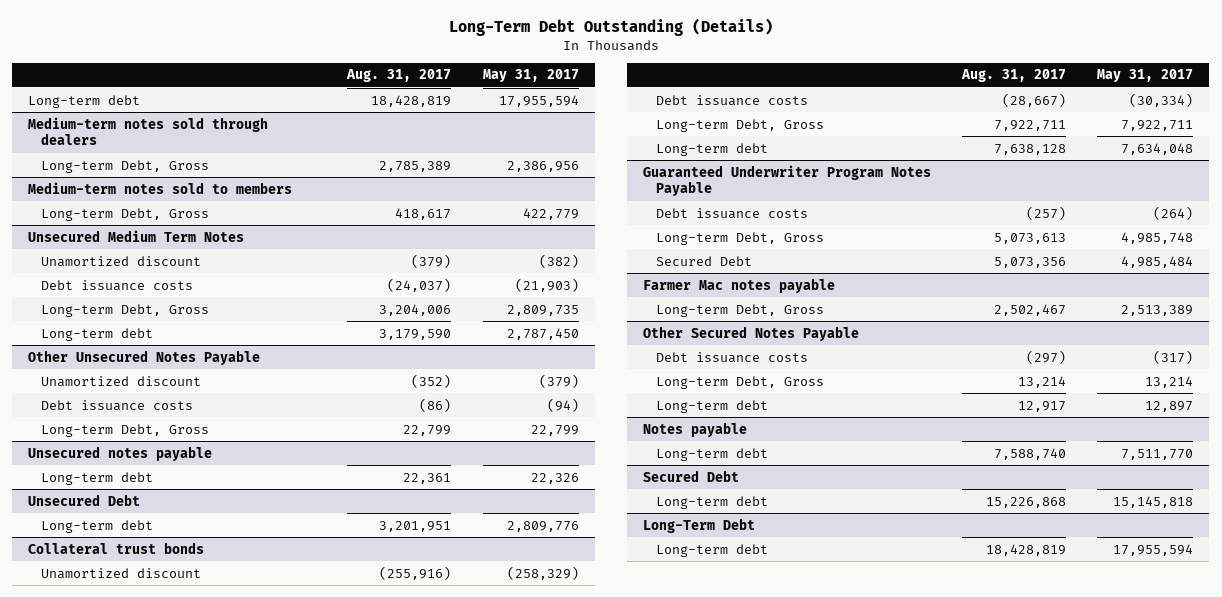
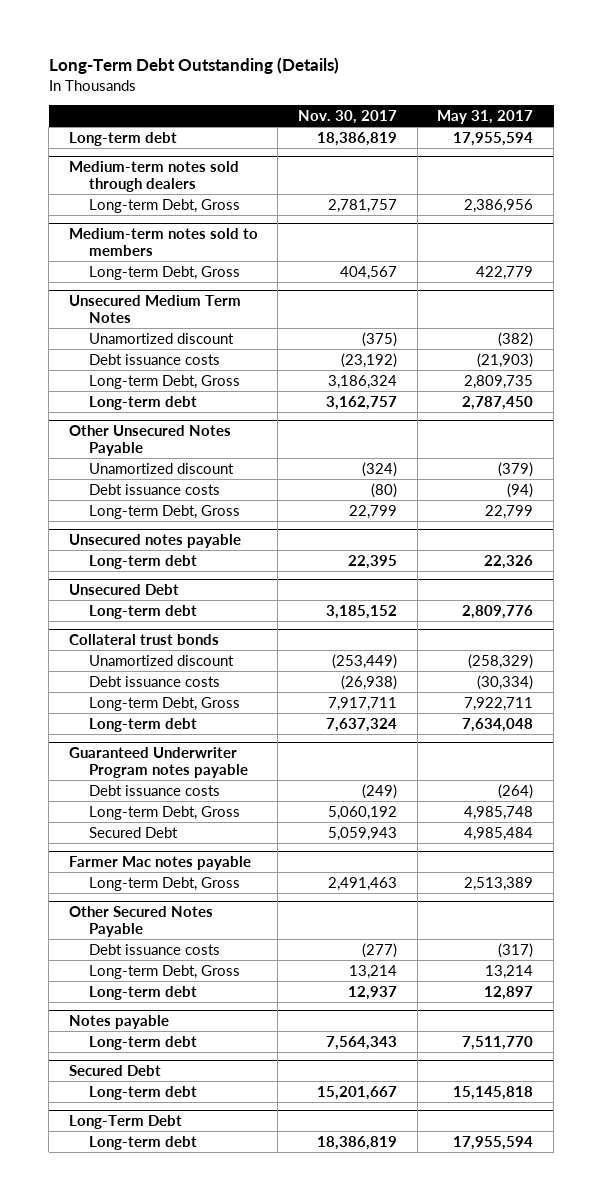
[346,69,452,83] Aug. 31, 2017 -> none
none -> [298,110,398,125] Nov. 30, 2017
[642,164,931,197] Guaranteed Underwriter Program Notes Payable -> [68,747,249,779] Guaranteed Underwriter Program notes payable

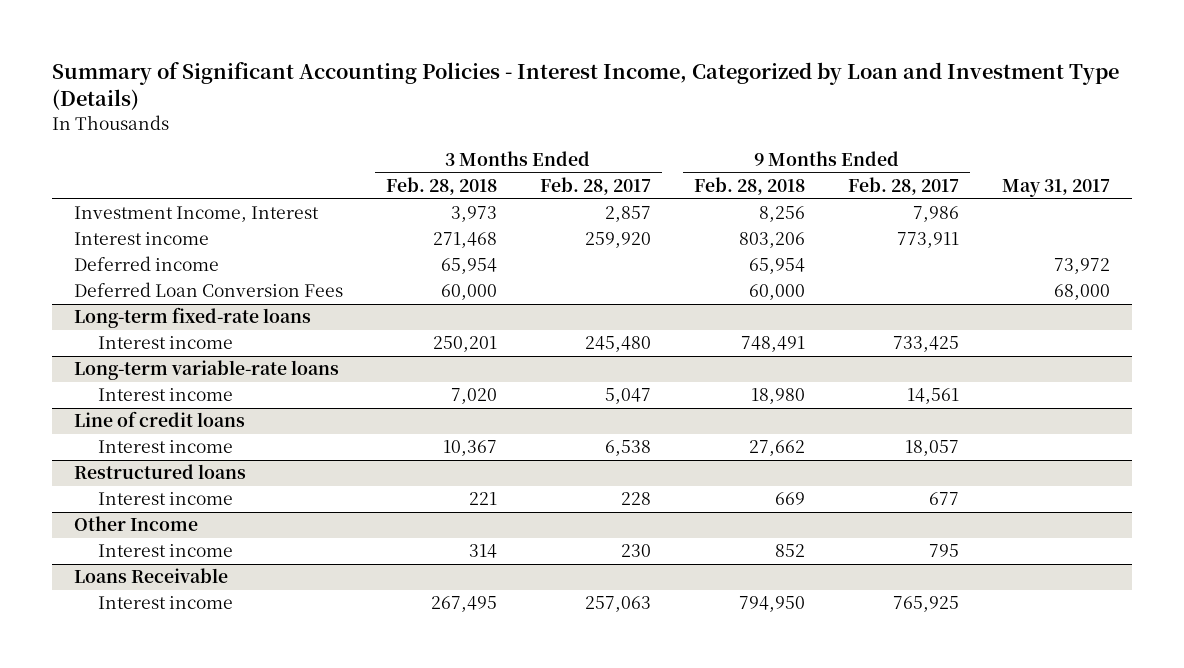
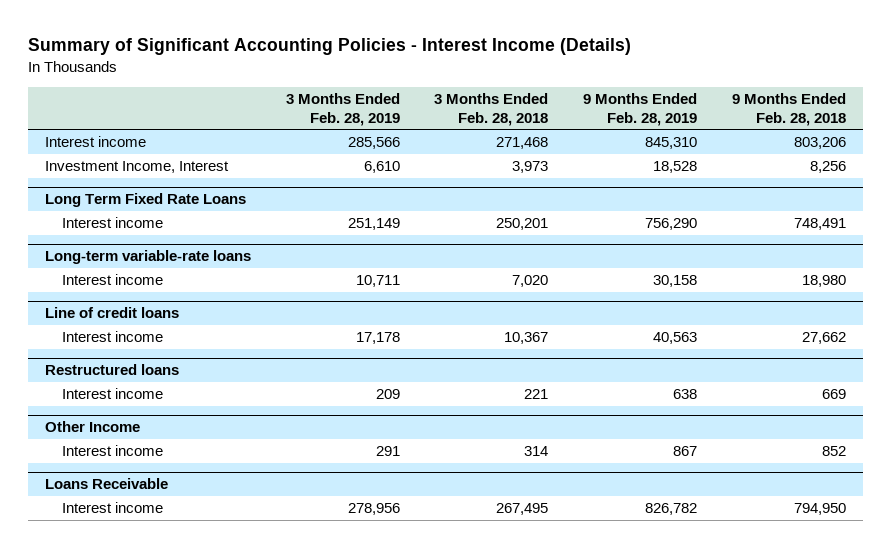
[52,62,1120,111] Summary of Significant Accounting Policies - Interest Income, Categorized by Loan and Investment Type (Details) -> [27,38,631,56] Summary of Significant Accounting Policies - Interest Income (Details)
[540,177,652,196] Feb. 28, 2017 -> none
[848,177,960,196] Feb. 28, 2017 -> none
[1002,179,1111,198] May 31, 2017 -> none
none -> [285,93,400,126] 3 Months Ended Feb. 28, 2019
none -> [583,93,698,126] 9 Months Ended Feb. 28, 2019
[73,256,219,272] Deferred income -> none
[73,282,343,298] Deferred Loan Conversion Fees -> none
[73,206,319,223] Investment Income, Interest -> [45,161,230,174] Investment Income, Interest
[73,307,311,329] Long-term fixed-rate loans -> [45,193,247,208] Long Term Fixed Rate Loans

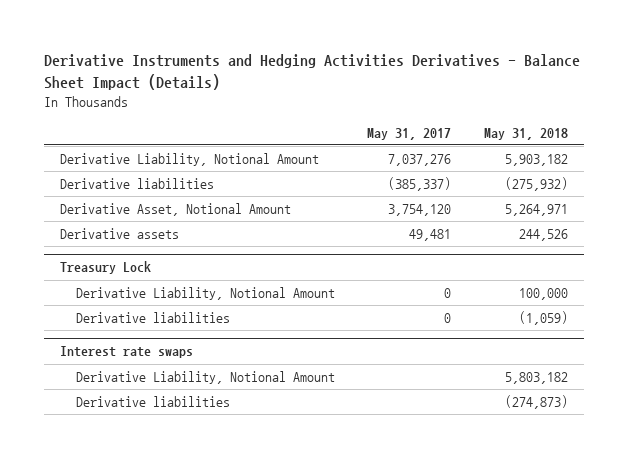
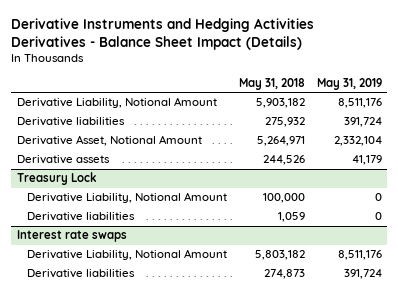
[367,127,452,140] May 31, 2017 -> none
none -> [316,78,382,91] May 31, 2019
[504,177,568,192] (275,932) -> [265,117,306,128] 275,932
[518,311,568,326] (1,059) -> [278,212,306,223] 1,059
[504,395,568,410] (274,873) -> [264,269,306,280] 274,873

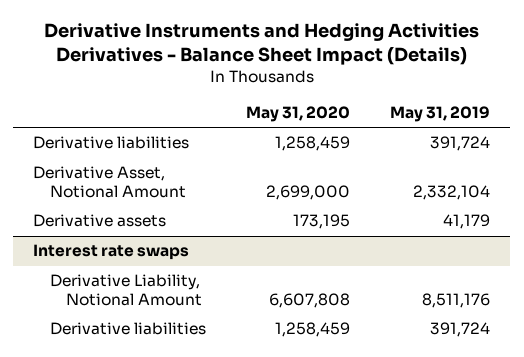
[239,78,306,91] May 31, 2018 -> none
none -> [245,106,350,123] May 31, 2020
[16,97,217,109] Derivative Liability, Notional Amount -> none
[16,172,97,186] Treasury Lock -> none
[27,192,228,204] Derivative Liability, Notional Amount -> none
[27,212,136,222] Derivative liabilities -> none

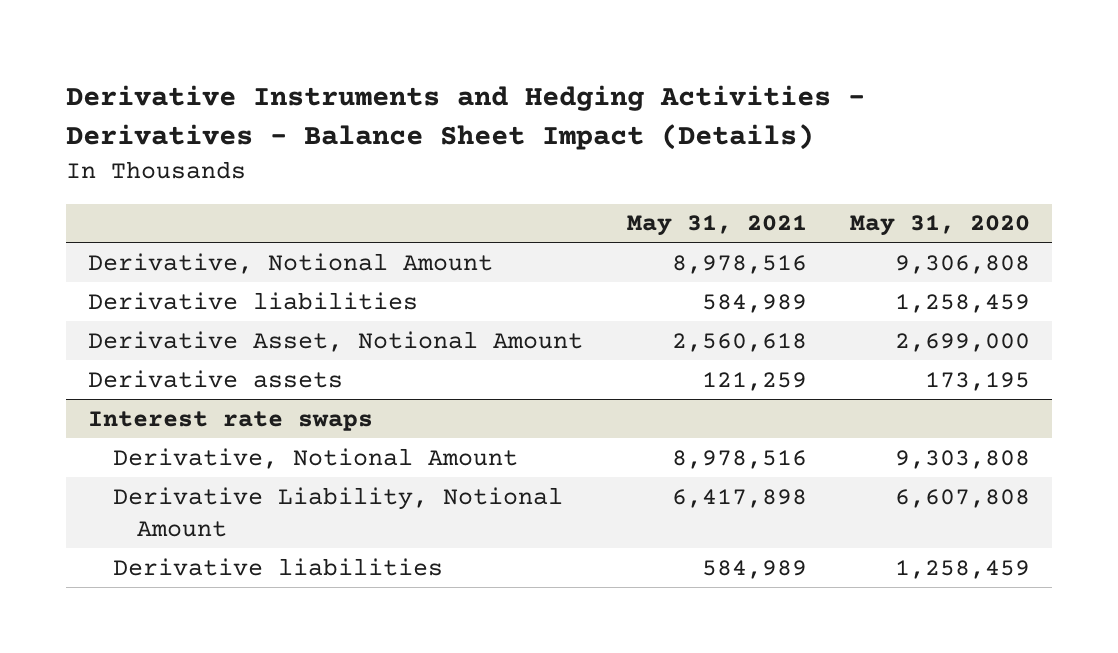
[43,23,479,66] Derivative Instruments and Hedging Activities Derivatives - Balance Sheet Impact (Details) -> [66,85,866,151] Derivative Instruments and Hedging Activities - Derivatives - Balance Sheet Impact (Details)
[390,106,491,123] May 31, 2019 -> none
none -> [626,215,807,237] May 31, 2021
none -> [88,252,494,274] Derivative, Notional Amount
none -> [112,447,518,469] Derivative, Notional Amount

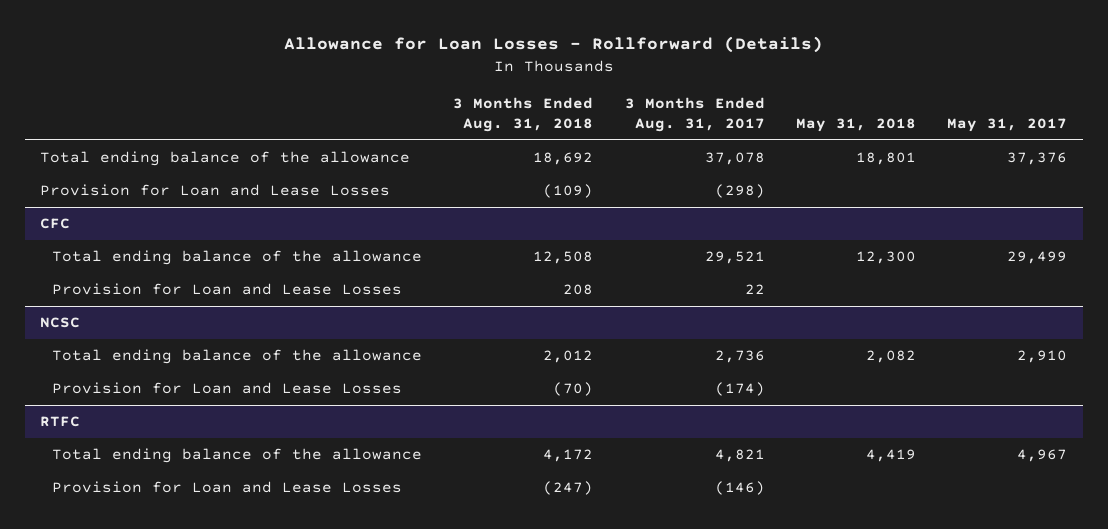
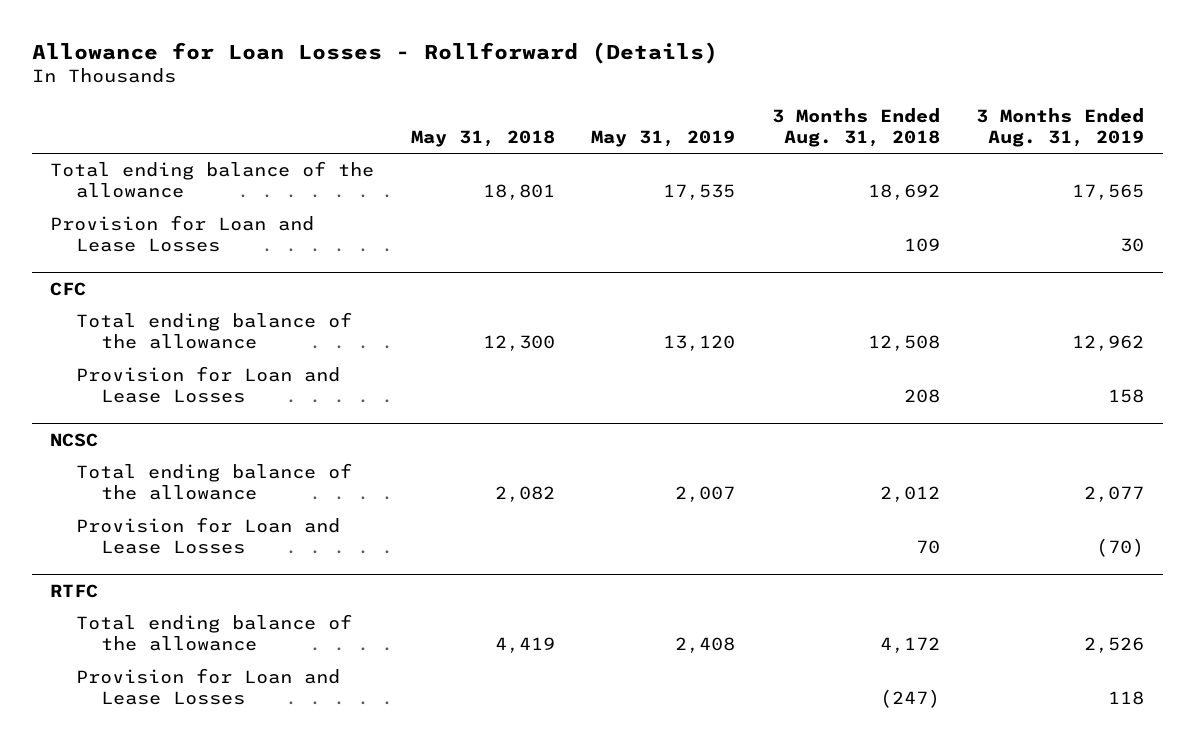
[624,96,765,133] 3 Months Ended Aug. 31, 2017 -> none
[947,118,1068,133] May 31, 2017 -> none
none -> [591,129,736,147] May 31, 2019
none -> [976,107,1145,147] 3 Months Ended Aug. 31, 2019
[543,184,594,199] (109) -> [903,238,940,253] 109
[553,382,594,397] (70) -> [915,540,940,555] 70

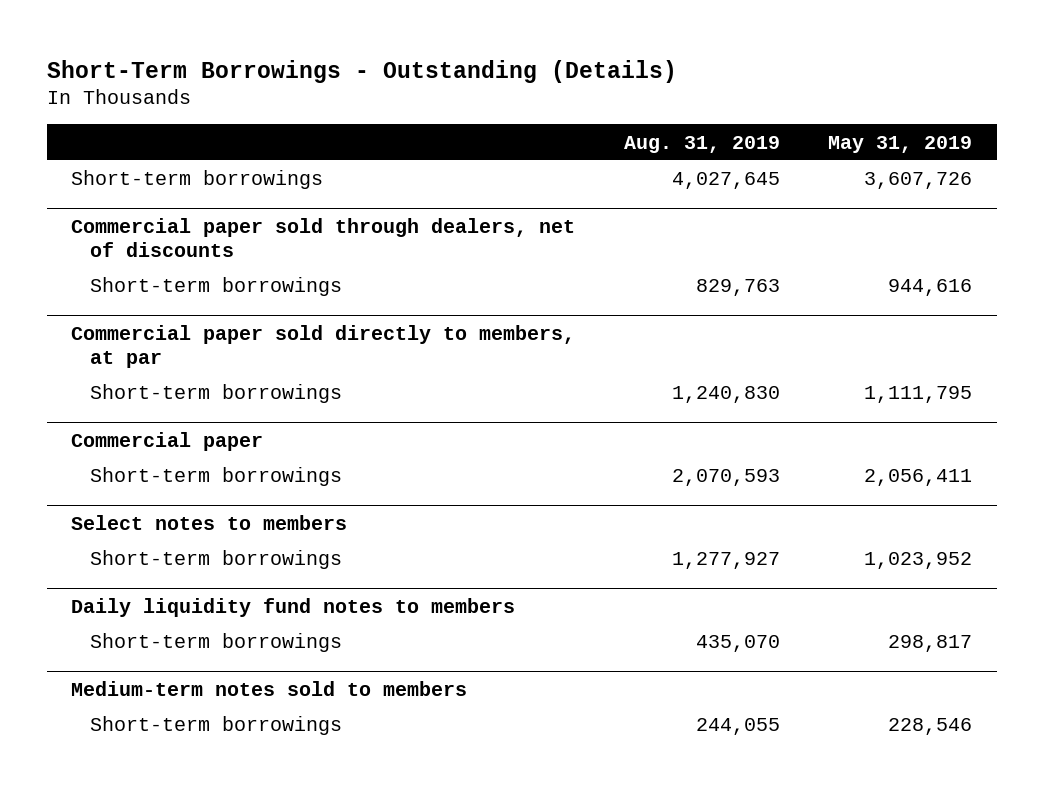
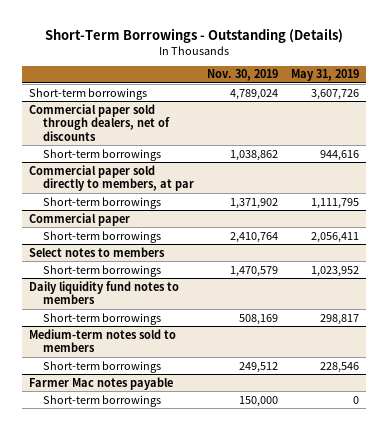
[623,135,780,153] Aug. 31, 2019 -> none
none -> [207,69,279,82] Nov. 30, 2019
none -> [28,376,173,390] Farmer Mac notes payable
none -> [43,394,162,407] Short-term borrowings

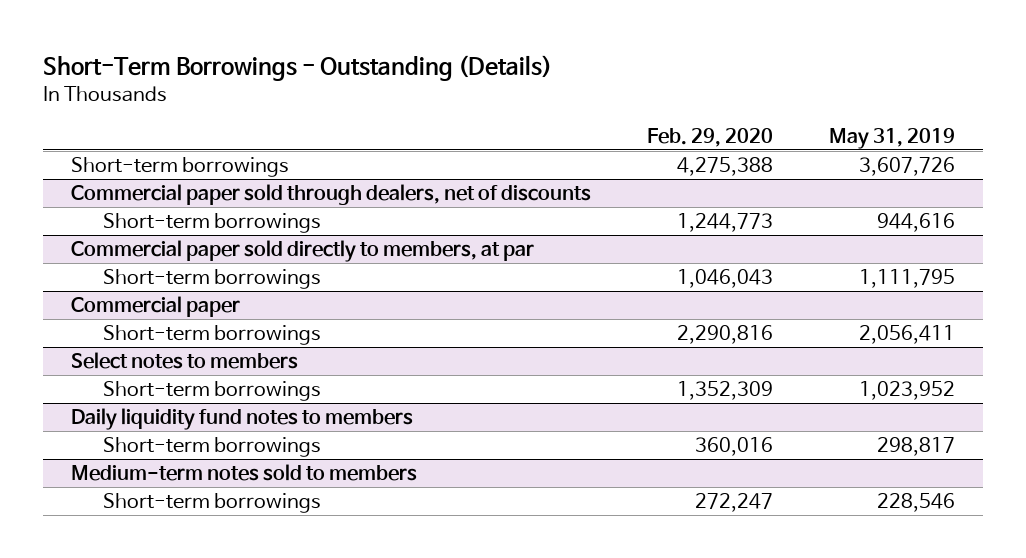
[207,69,279,82] Nov. 30, 2019 -> none
none -> [646,127,773,147] Feb. 29, 2020
[28,376,173,390] Farmer Mac notes payable -> none
[43,394,162,407] Short-term borrowings -> none

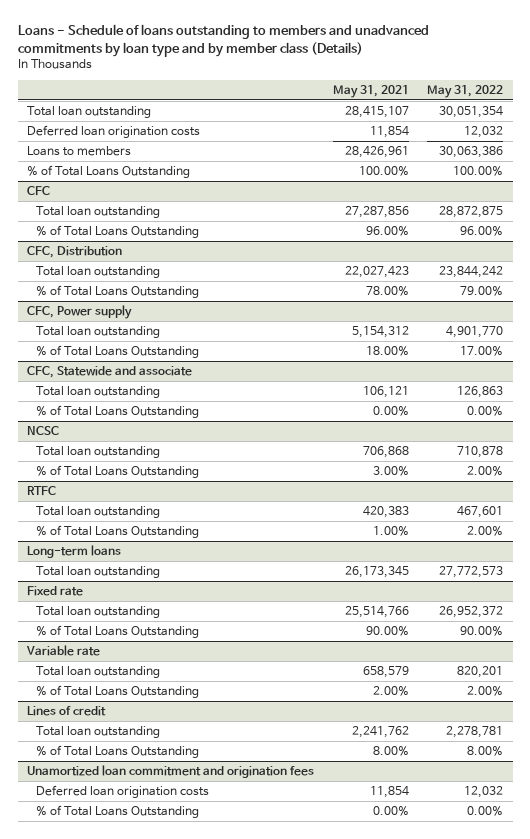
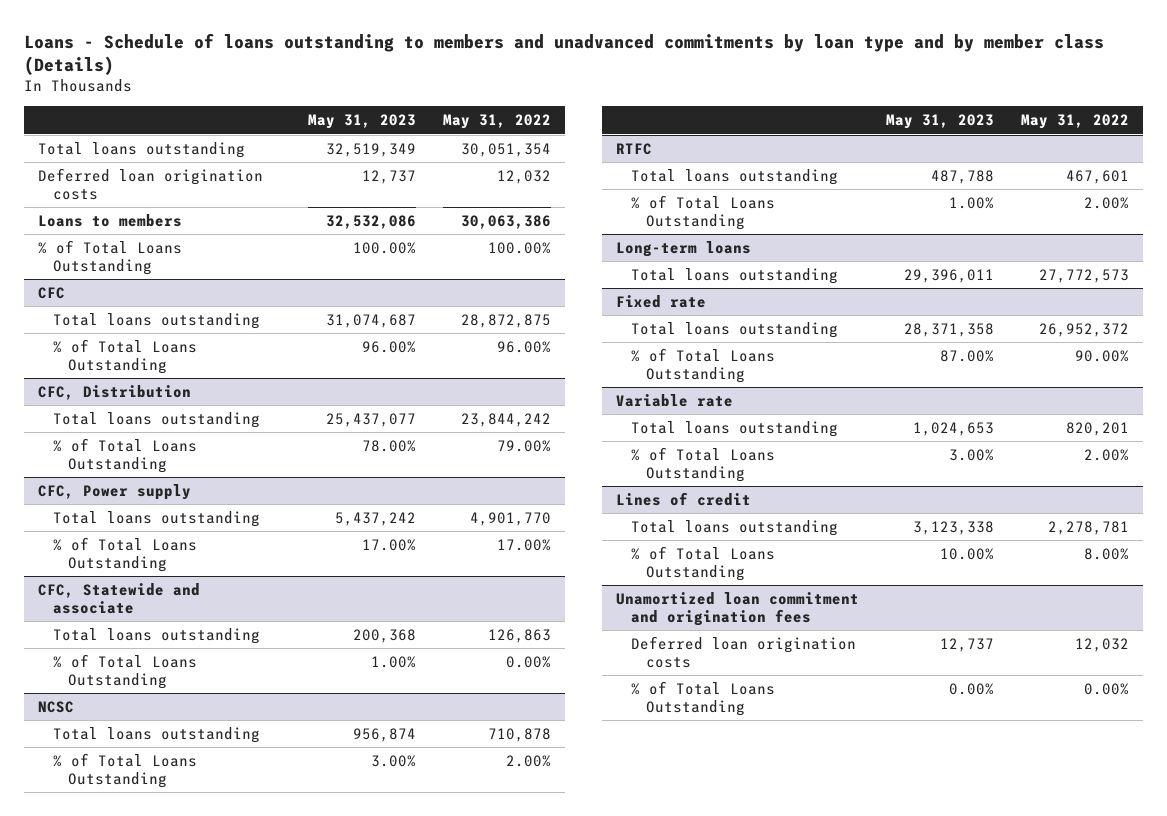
[332,84,409,98] May 31, 2021 -> none
none -> [307,114,416,130] May 31, 2023
[26,106,151,119] Total loan outstanding -> [37,141,245,158] Total loans outstanding
[35,206,160,219] Total loan outstanding -> [52,312,260,329] Total loans outstanding
[35,266,160,279] Total loan outstanding -> [52,411,260,428] Total loans outstanding
[35,326,160,339] Total loan outstanding -> [52,510,260,527] Total loans outstanding
[35,386,160,399] Total loan outstanding -> [52,627,260,644] Total loans outstanding
[35,446,160,459] Total loan outstanding -> [52,726,260,743] Total loans outstanding
[35,506,160,519] Total loan outstanding -> [631,168,839,185] Total loans outstanding
[35,566,160,579] Total loan outstanding -> [631,267,839,284] Total loans outstanding
[35,606,160,619] Total loan outstanding -> [631,321,839,338] Total loans outstanding
[35,666,160,679] Total loan outstanding -> [631,420,839,437] Total loans outstanding
[35,726,160,739] Total loan outstanding -> [631,519,839,536] Total loans outstanding

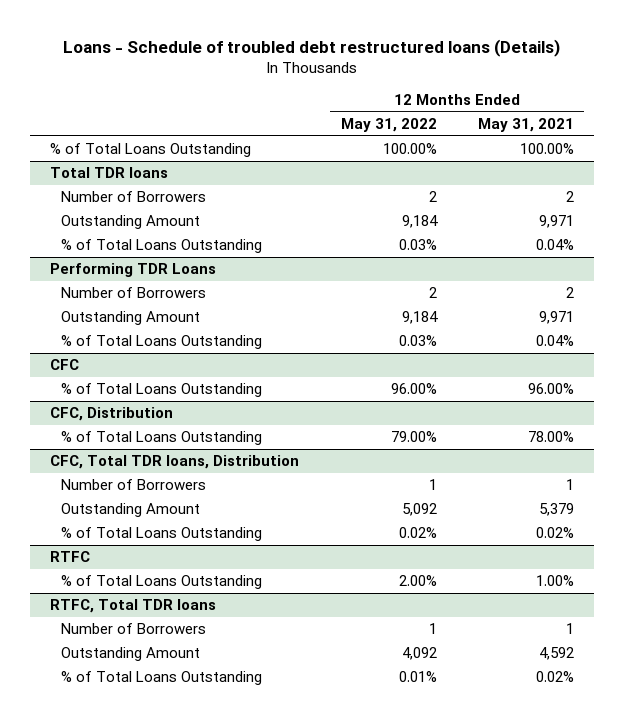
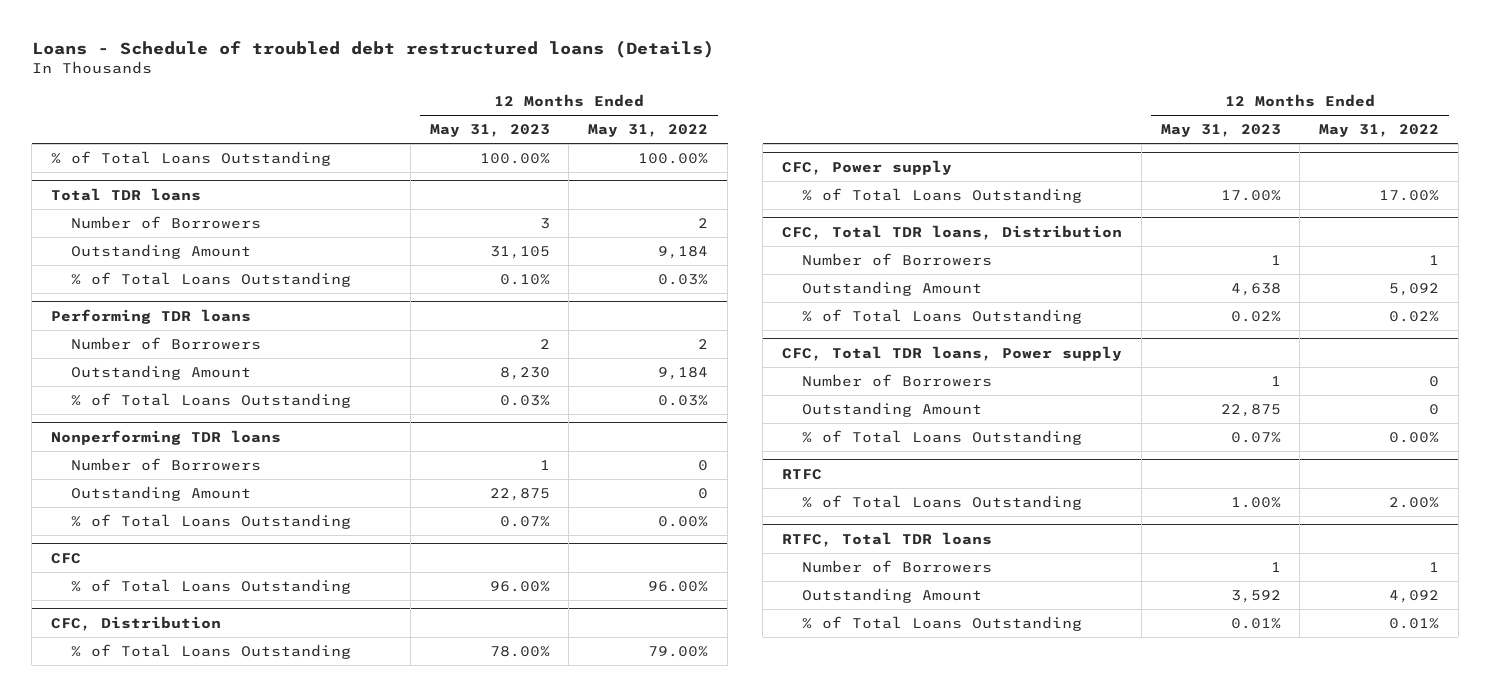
[477,117,574,132] May 31, 2021 -> none
none -> [429,124,550,138] May 31, 2023
[50,263,217,278] Performing TDR Loans -> [51,308,252,324] Performing TDR loans
none -> [51,429,282,445] Nonperforming TDR loans
none -> [71,458,262,472] Number of Borrowers
none -> [71,486,252,502] Outstanding Amount
none -> [71,514,352,530] % of Total Loans Outstanding
none -> [782,159,953,175] CFC, Power supply
none -> [801,188,1082,204] % of Total Loans Outstanding
none -> [782,345,1123,361] CFC, Total TDR loans, Power supply
none -> [801,374,992,388] Number of Borrowers
none -> [801,402,982,418] Outstanding Amount
none -> [801,430,1082,446] % of Total Loans Outstanding

